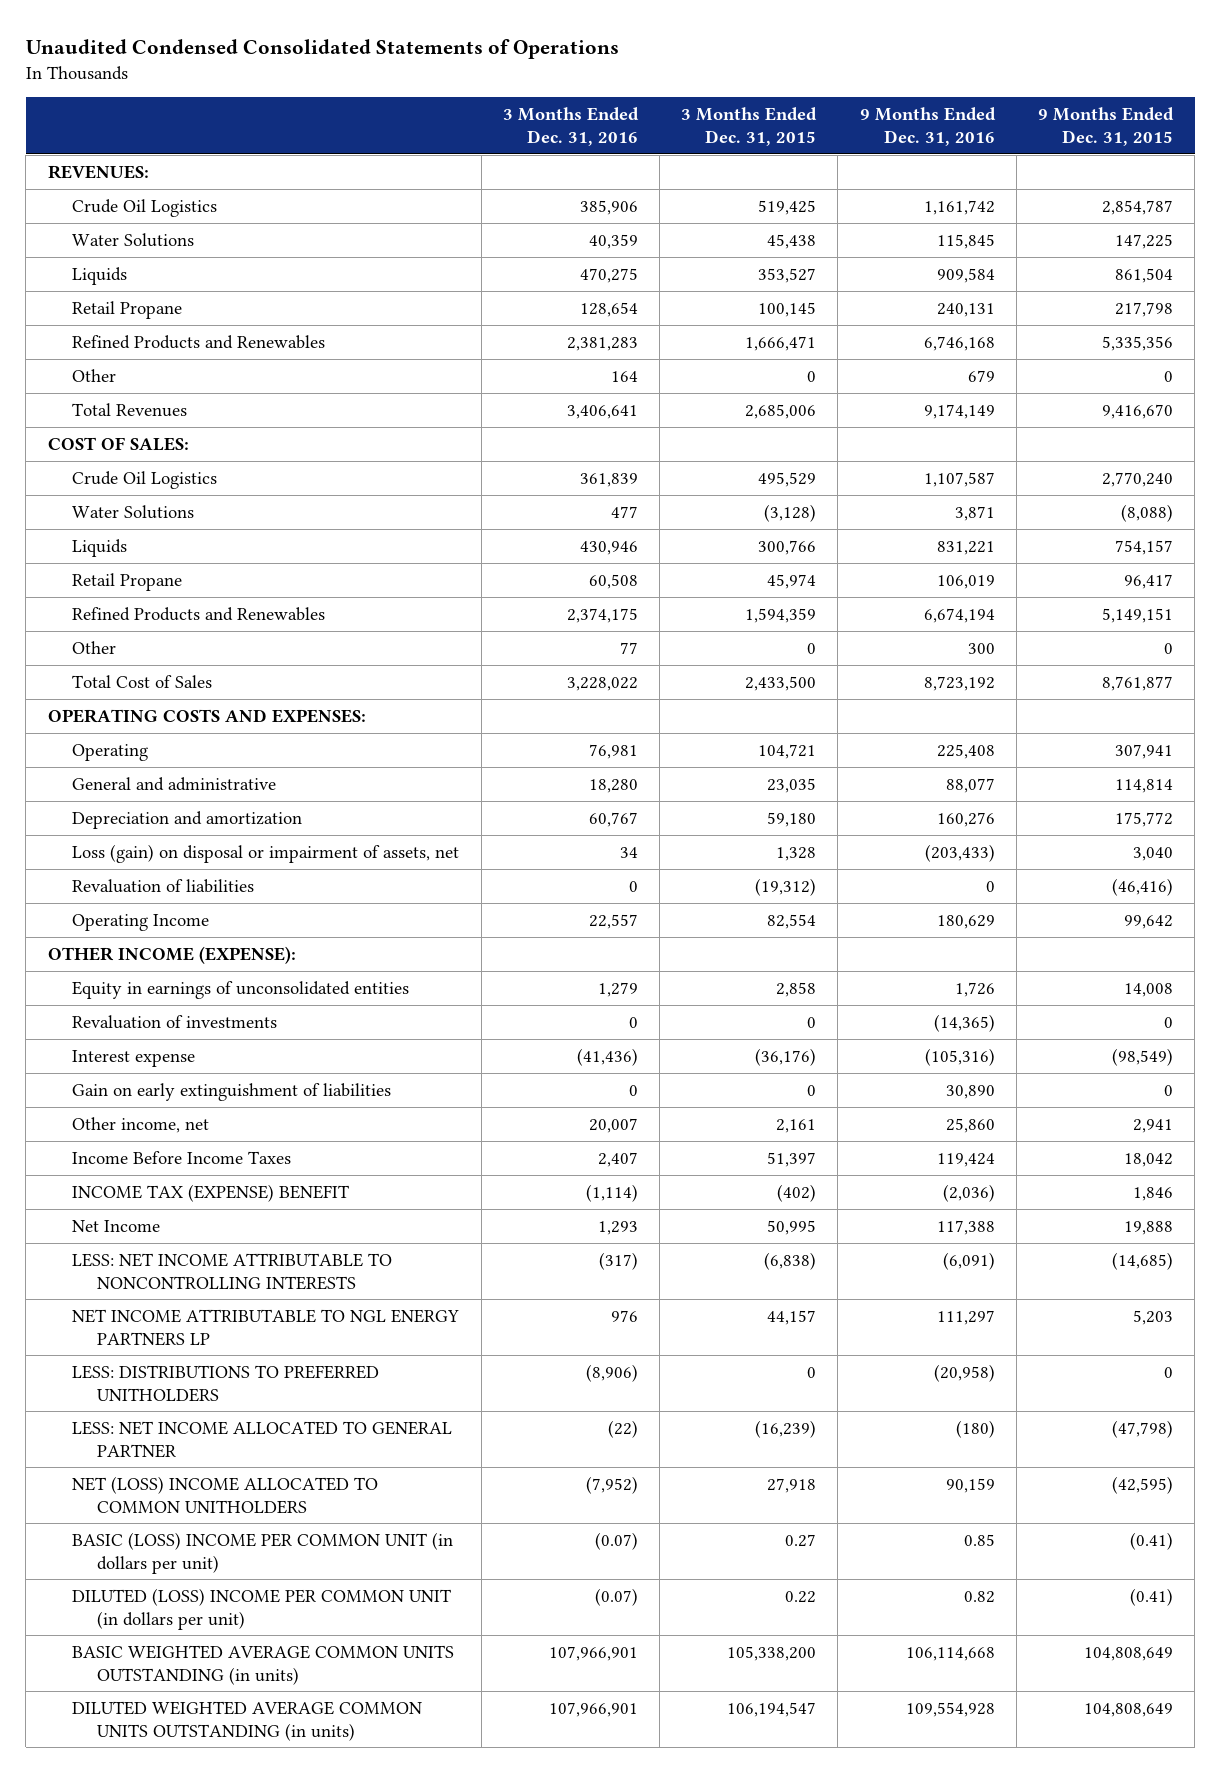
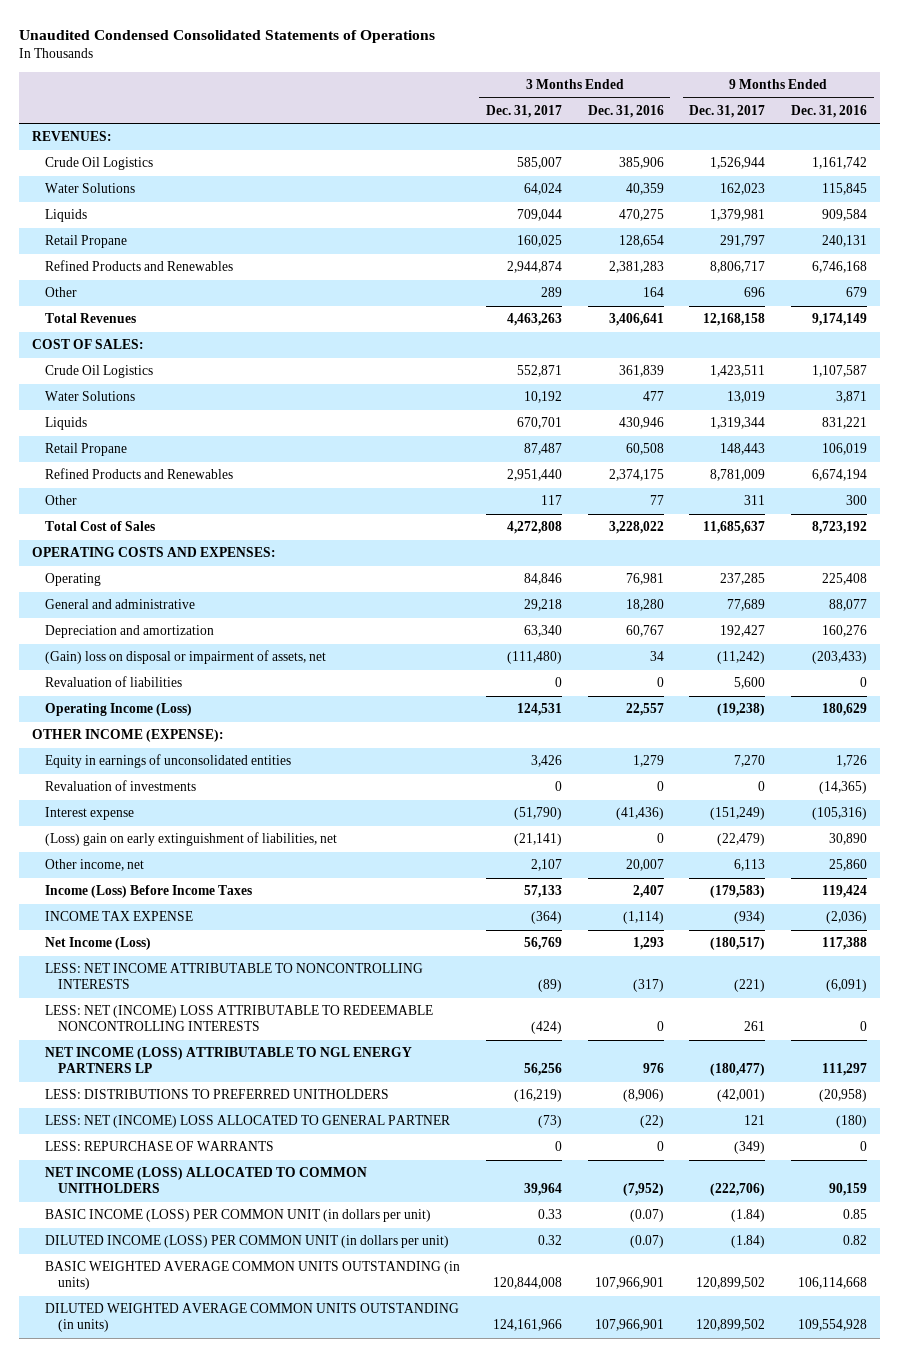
[681,106,818,146] 3 Months Ended Dec. 31, 2015 -> none
[1037,106,1174,146] 9 Months Ended Dec. 31, 2015 -> none
none -> [485,104,562,118] Dec. 31, 2017
none -> [689,104,766,118] Dec. 31, 2017
[72,843,460,863] Loss (gain) on disposal or impairment of assets, net -> [45,650,327,665] (Gain) loss on disposal or impairment of assets, net
[72,913,210,931] Operating Income -> [45,703,193,717] Operating Income (Loss)
[72,1082,392,1101] Gain on early extinguishment of liabilities -> [45,832,338,847] (Loss) gain on early extinguishment of liabilities, net
[72,1150,292,1164] Income Before Income Taxes -> [45,885,253,899] Income (Loss) Before Income Taxes
[72,1183,350,1202] INCOME TAX (EXPENSE) BENEFIT -> [45,911,194,922] INCOME TAX EXPENSE
[72,1219,161,1232] Net Income -> [45,937,152,951] Net Income (Loss)
none -> [45,1005,434,1032] LESS: NET (INCOME) LOSS ATTRIBUTABLE TO REDEEMABLE NONCONTROLLING INTERESTS
[72,1308,460,1346] NET INCOME ATTRIBUTABLE TO NGL ENERGY PARTNERS LP -> [45,1047,413,1074] NET INCOME (LOSS) ATTRIBUTABLE TO NGL ENERGY PARTNERS LP
[72,1420,453,1458] LESS: NET INCOME ALLOCATED TO GENERAL PARTNER -> [45,1115,451,1129] LESS: NET (INCOME) LOSS ALLOCATED TO GENERAL PARTNER
none -> [45,1141,275,1152] LESS: REPURCHASE OF WARRANTS
[72,1475,379,1514] NET (LOSS) INCOME ALLOCATED TO COMMON UNITHOLDERS -> [45,1167,368,1194] NET INCOME (LOSS) ALLOCATED TO COMMON UNITHOLDERS
[72,1531,454,1574] BASIC (LOSS) INCOME PER COMMON UNIT (in dollars per unit) -> [45,1209,432,1223] BASIC INCOME (LOSS) PER COMMON UNIT (in dollars per unit)
[72,1587,452,1630] DILUTED (LOSS) INCOME PER COMMON UNIT (in dollars per unit) -> [45,1235,450,1249] DILUTED INCOME (LOSS) PER COMMON UNIT (in dollars per unit)

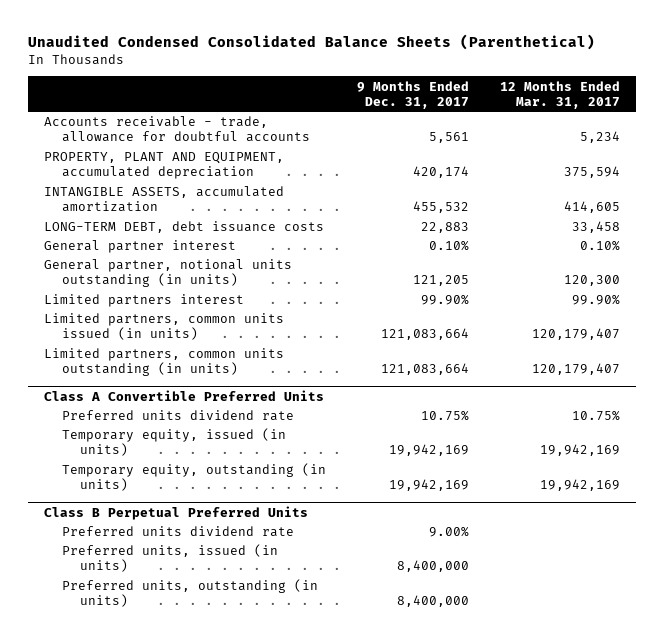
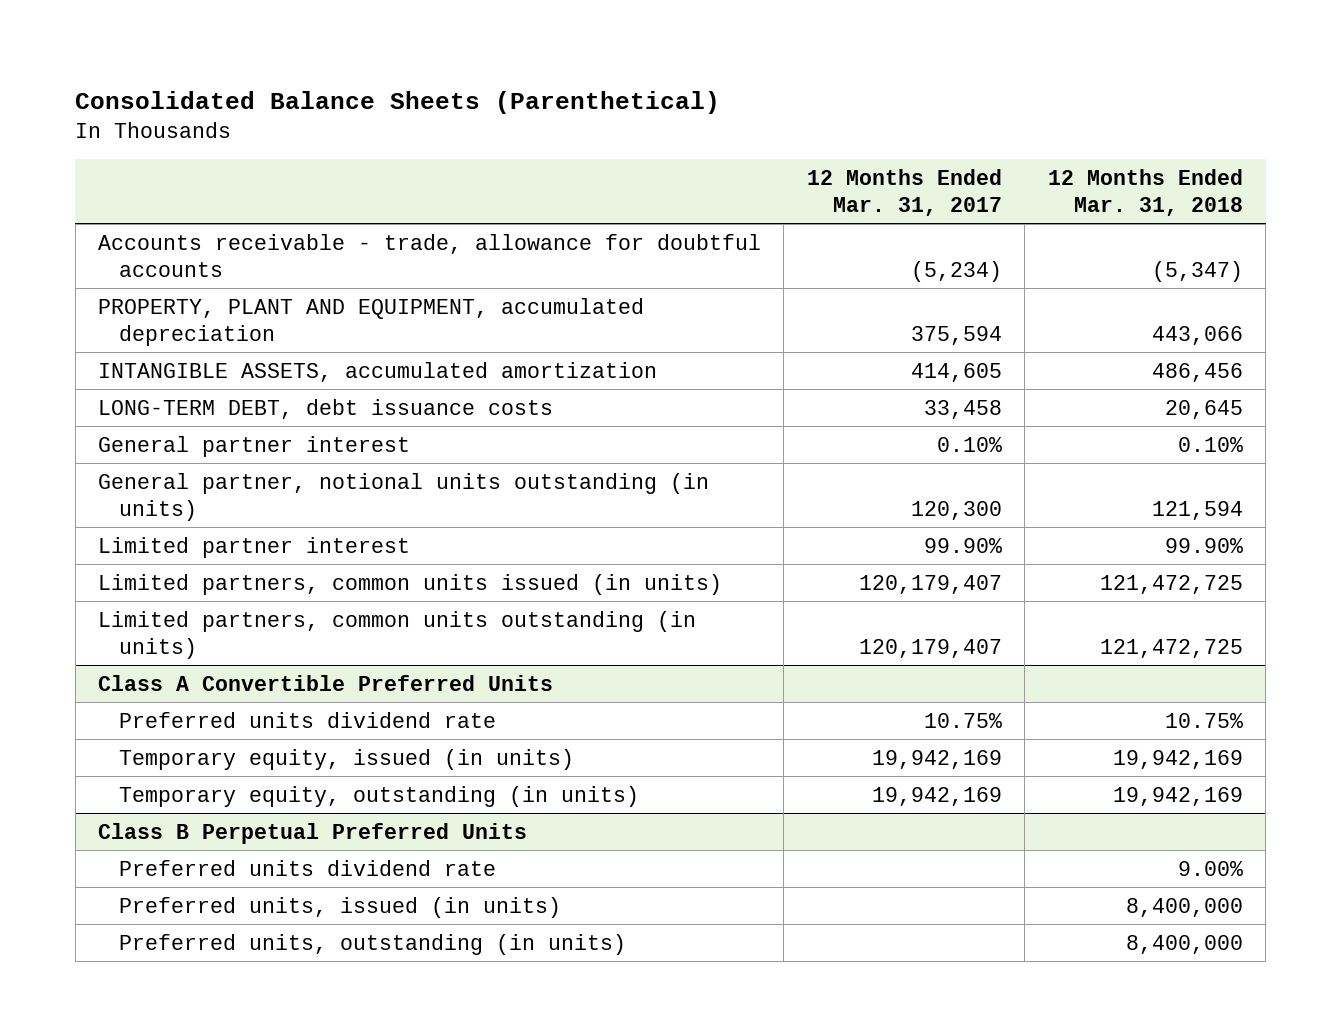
[28,34,596,51] Unaudited Condensed Consolidated Balance Sheets (Parenthetical) -> [75,90,721,114] Consolidated Balance Sheets (Parenthetical)
[357,80,470,109] 9 Months Ended Dec. 31, 2017 -> none
none -> [1047,168,1243,216] 12 Months Ended Mar. 31, 2018
[580,131,621,144] 5,234 -> [910,260,1002,282] (5,234)
[43,294,244,308] Limited partners interest -> [98,536,411,558] Limited partner interest

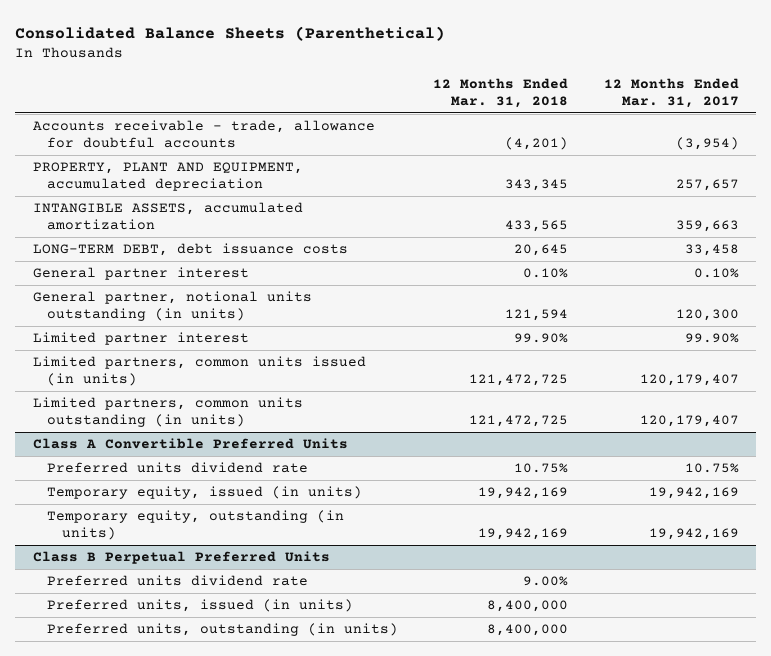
[910,260,1002,282] (5,234) -> [675,137,739,151] (3,954)
[1151,260,1243,282] (5,347) -> [505,137,569,151] (4,201)
[910,325,1002,345] 375,594 -> [675,179,739,192] 257,657
[1151,325,1243,345] 443,066 -> [505,179,569,192] 343,345
[910,362,1002,382] 414,605 -> [675,220,739,233] 359,663
[1151,362,1243,382] 486,456 -> [505,220,569,233] 433,565

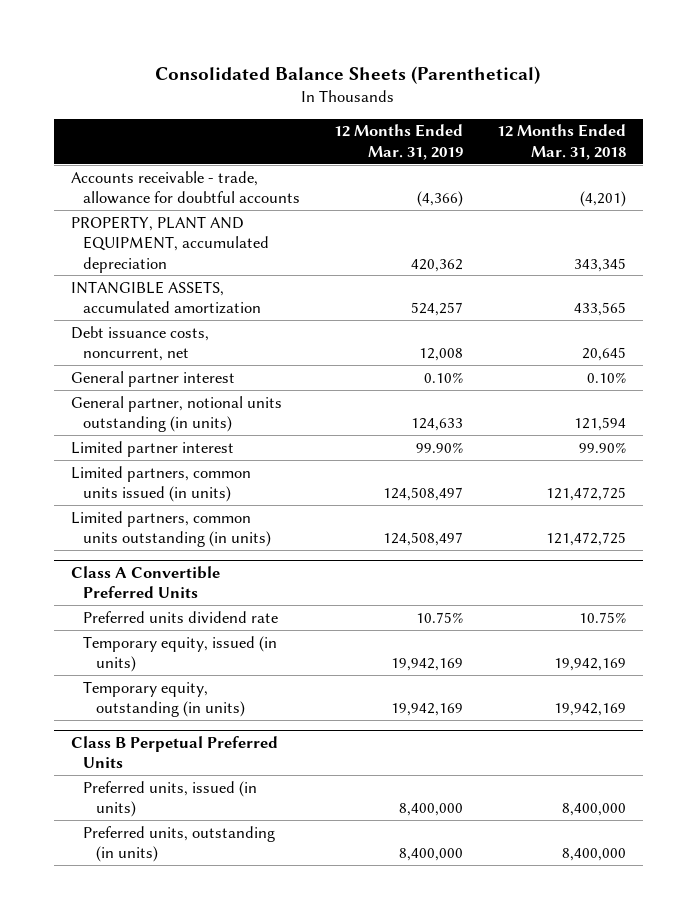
[603,77,739,108] 12 Months Ended Mar. 31, 2017 -> none
none -> [334,124,464,160] 12 Months Ended Mar. 31, 2019
[32,243,348,257] LONG-TERM DEBT, debt issuance costs -> [70,325,209,362] Debt issuance costs, noncurrent, net
[47,575,309,587] Preferred units dividend rate -> none

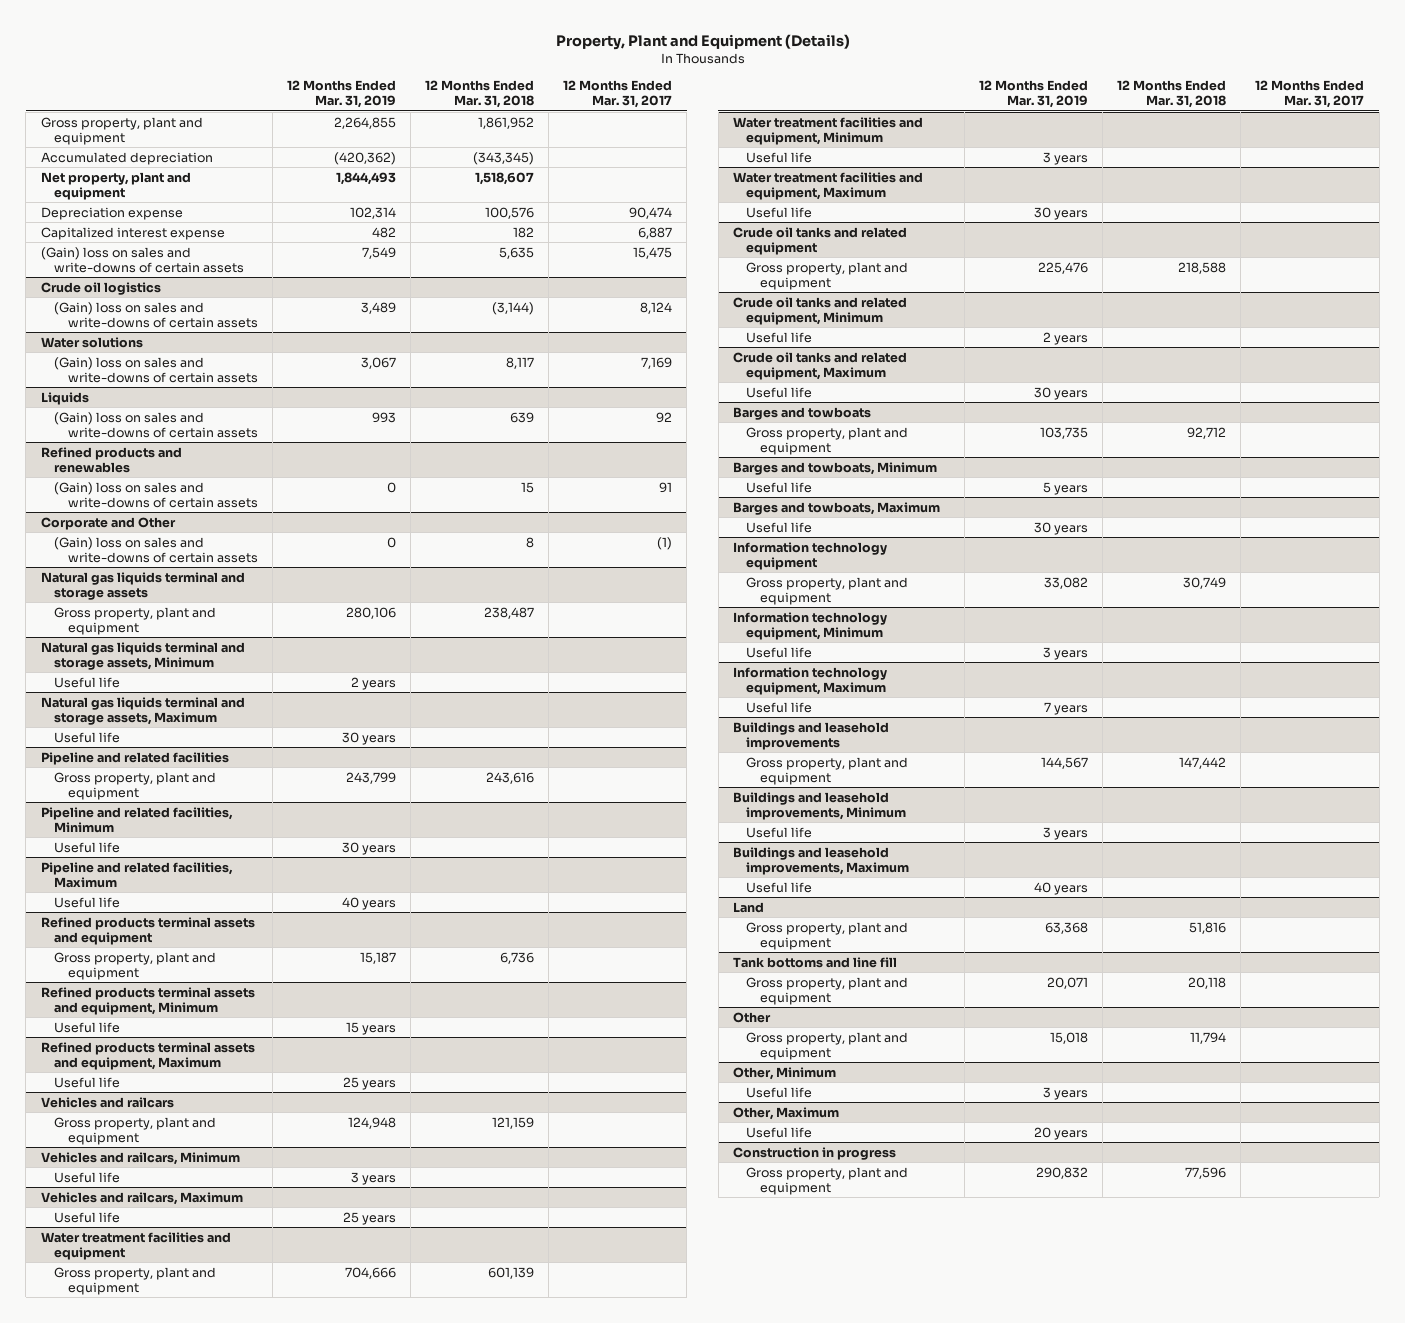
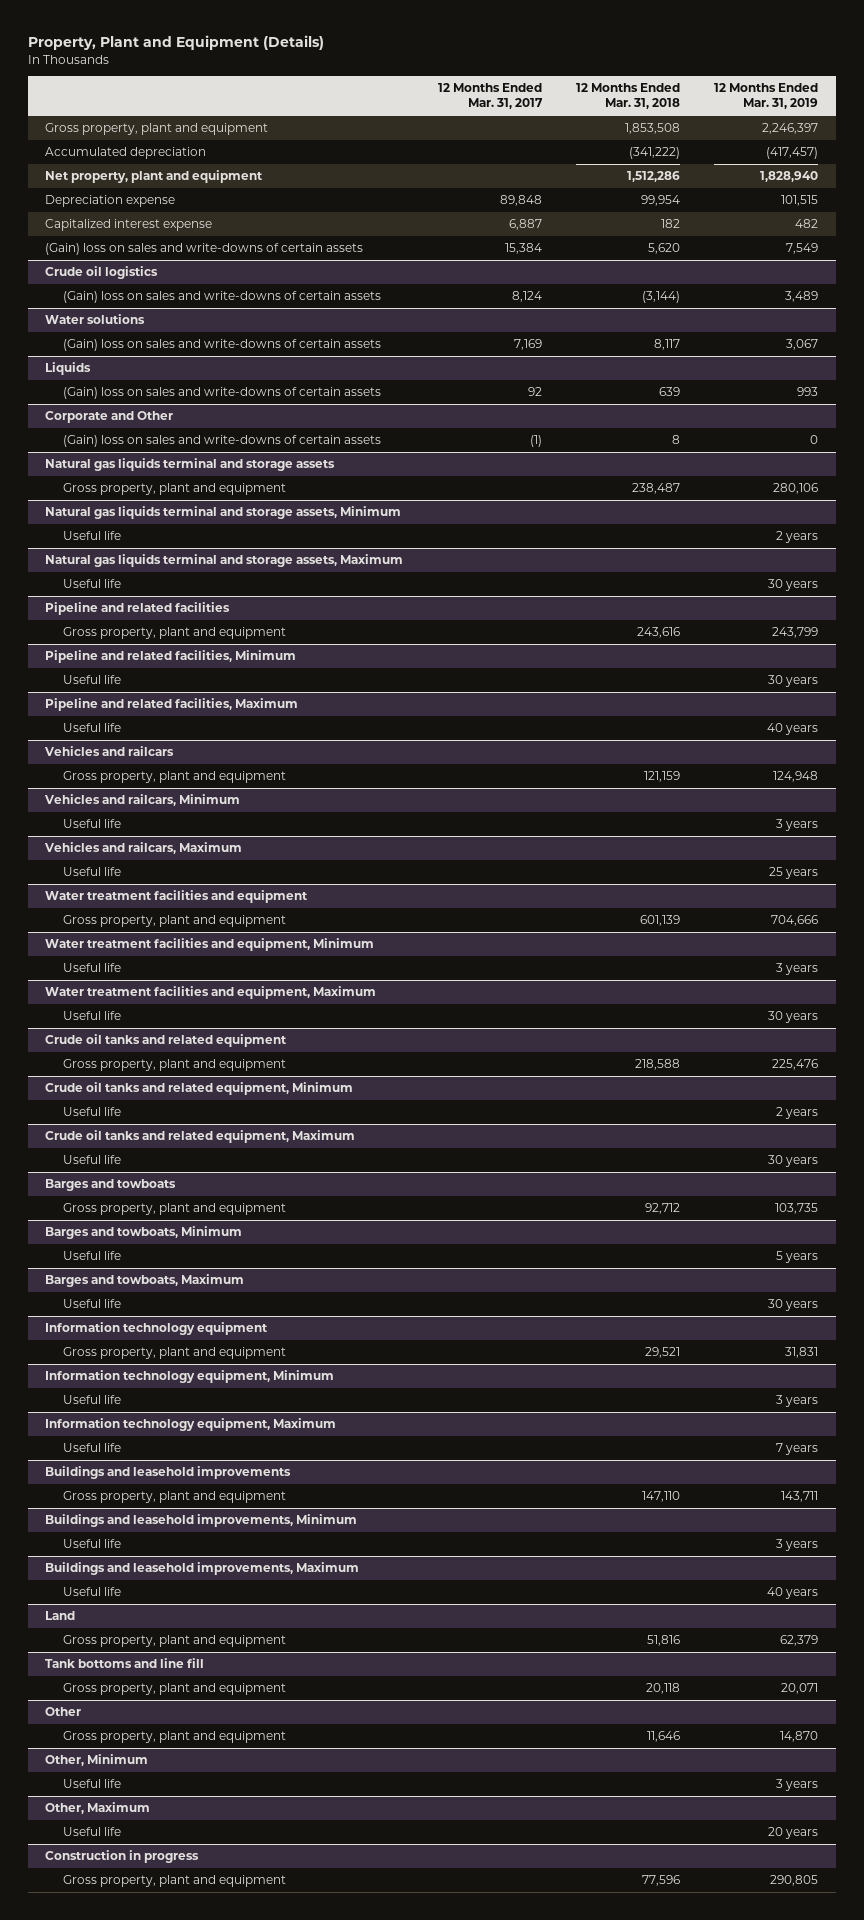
[333,116,396,129] 2,264,855 -> [762,123,819,135] 2,246,397
[477,116,534,129] 1,861,952 -> [625,123,681,135] 1,853,508
[333,151,396,165] (420,362) -> [766,147,819,160] (417,457)
[472,151,534,165] (343,345) -> [629,147,681,160] (341,222)
[335,171,396,185] 1,844,493 -> [760,171,819,183] 1,828,940
[474,171,534,185] 1,518,607 -> [627,171,681,183] 1,512,286
[349,206,396,219] 102,314 -> [781,195,819,207] 101,515
[484,206,534,219] 100,576 -> [641,195,681,207] 99,954
[629,206,673,219] 90,474 -> [499,195,542,207] 89,848
[498,246,534,259] 5,635 -> [648,243,681,255] 5,620
[633,246,673,259] 15,475 -> [504,243,542,255] 15,384
[40,446,182,473] Refined products and renewables -> none
[54,481,258,508] (Gain) loss on sales and write-downs of certain assets -> none
[40,916,255,945] Refined products terminal assets and equipment -> none
[54,951,217,980] Gross property, plant and equipment -> none
[40,986,255,1015] Refined products terminal assets and equipment, Minimum -> none
[54,1021,121,1033] Useful life -> none
[40,1041,255,1070] Refined products terminal assets and equipment, Maximum -> none
[54,1076,121,1088] Useful life -> none
[1044,576,1089,589] 33,082 -> [785,1347,819,1359] 31,831
[1183,576,1227,589] 30,749 -> [645,1347,681,1359] 29,521
[1041,756,1089,769] 144,567 -> [781,1491,819,1503] 143,711
[1179,756,1227,769] 147,442 -> [642,1491,681,1503] 147,110
[1045,921,1089,934] 63,368 -> [780,1635,819,1647] 62,379
[1050,1031,1089,1044] 15,018 -> [780,1731,819,1743] 14,870
[1190,1031,1227,1044] 11,794 -> [647,1731,681,1743] 11,646
[1036,1166,1089,1179] 290,832 -> [770,1875,819,1887] 290,805

